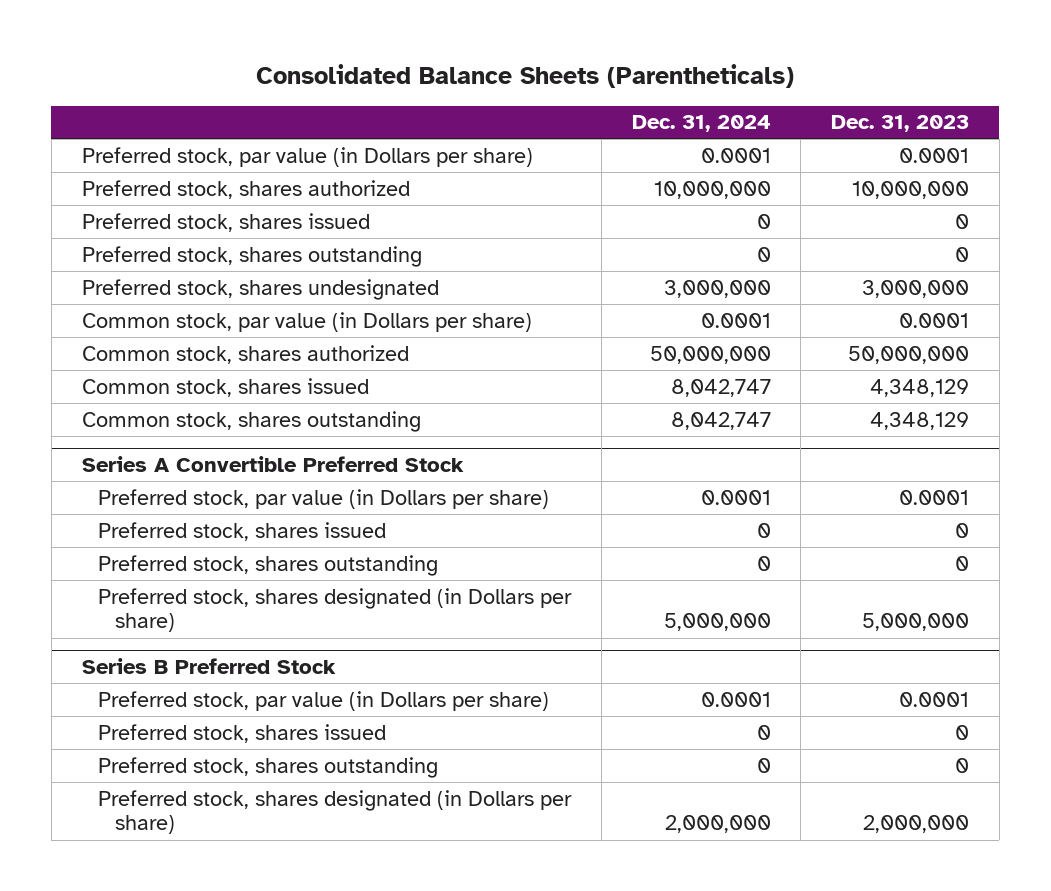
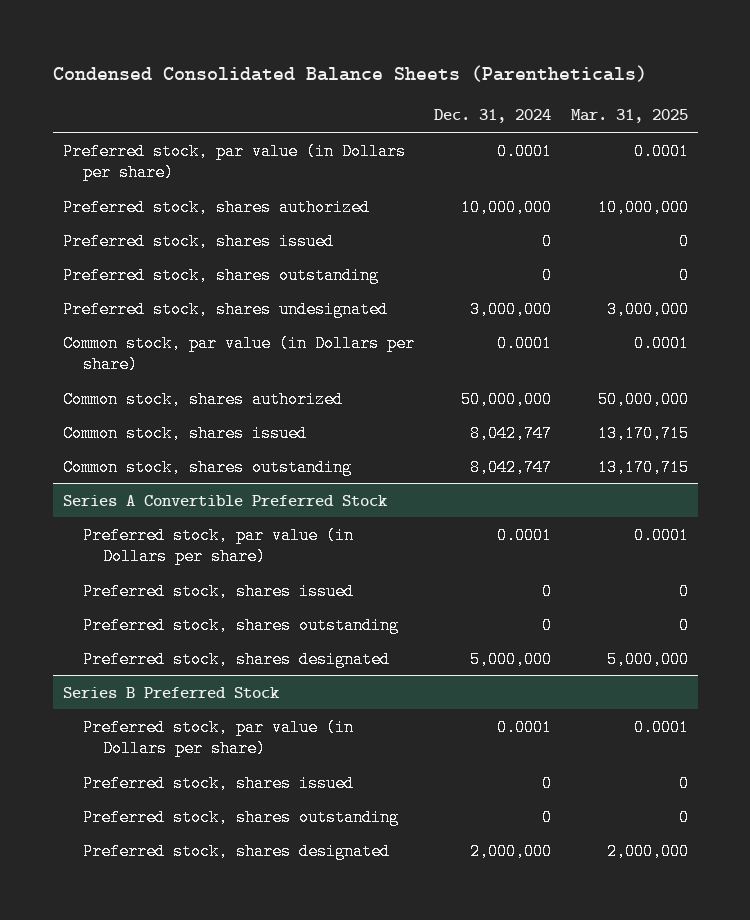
[256,64,795,89] Consolidated Balance Sheets (Parentheticals) -> [52,65,647,83] Condensed Consolidated Balance Sheets (Parentheticals)
[831,115,970,133] Dec. 31, 2023 -> none
none -> [570,109,688,124] Mar. 31, 2025
[98,587,573,633] Preferred stock, shares designated (in Dollars per share) -> [82,650,390,668] Preferred stock, shares designated
[98,789,573,835] Preferred stock, shares designated (in Dollars per share) -> [82,842,390,860] Preferred stock, shares designated

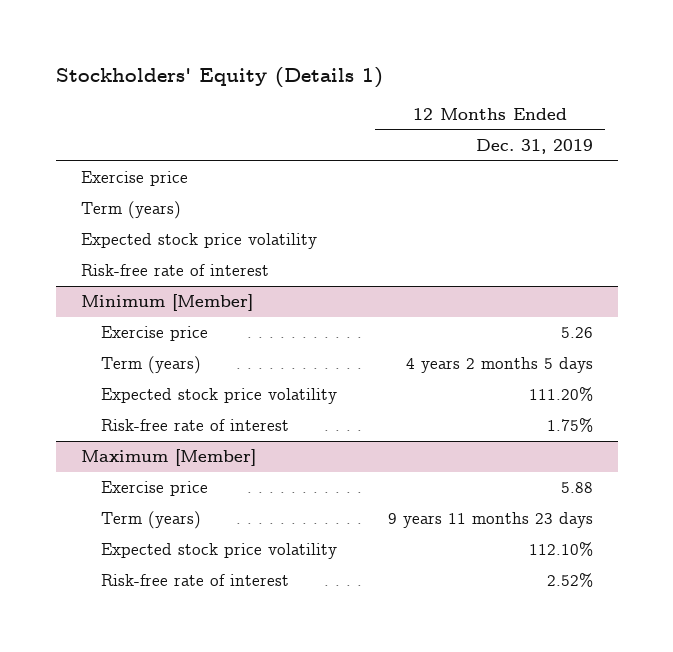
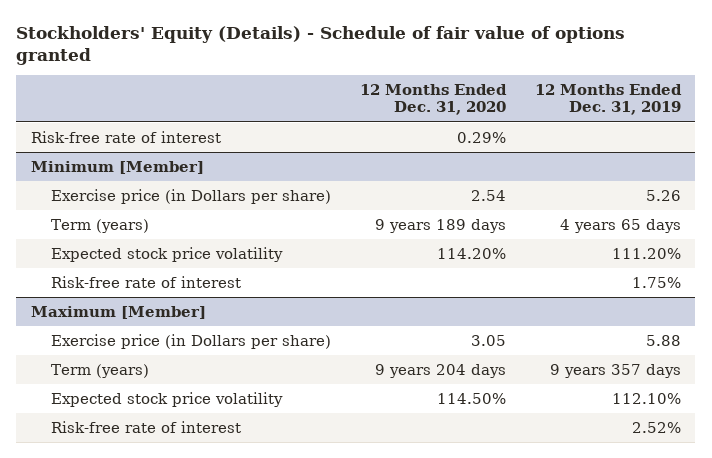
[55,67,383,89] Stockholders' Equity (Details 1) -> [16,25,626,65] Stockholders' Equity (Details) - Schedule of fair value of options granted
none -> [360,83,508,116] 12 Months Ended Dec. 31, 2020
[80,171,188,187] Exercise price -> none
[80,201,181,220] Term (years) -> none
[80,233,317,250] Expected stock price volatility -> none
[101,326,209,342] Exercise price -> [51,188,332,204] Exercise price (in Dollars per share)
[405,357,593,374] 4 years 2 months 5 days -> [559,218,681,233] 4 years 65 days
[101,481,209,497] Exercise price -> [51,333,332,349] Exercise price (in Dollars per share)
[387,512,593,529] 9 years 11 months 23 days -> [549,363,681,378] 9 years 357 days

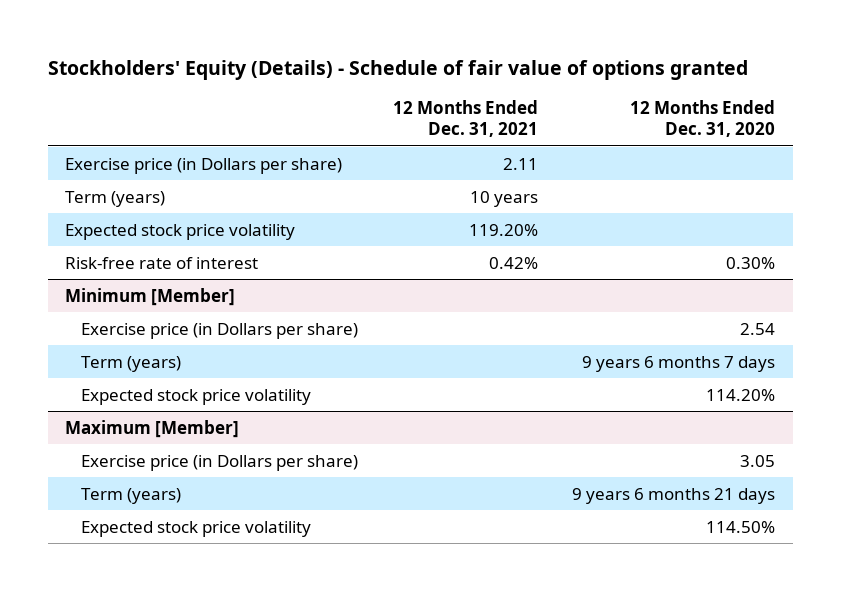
[534,83,682,116] 12 Months Ended Dec. 31, 2019 -> none
none -> [392,100,538,138] 12 Months Ended Dec. 31, 2021
none -> [65,157,343,174] Exercise price (in Dollars per share)
none -> [65,190,166,207] Term (years)
none -> [65,223,296,240] Expected stock price volatility
[457,131,507,143] 0.29% -> [726,256,776,269] 0.30%
[375,218,507,233] 9 years 189 days -> [582,355,776,372] 9 years 6 months 7 days
[51,275,242,288] Risk-free rate of interest -> none
[375,363,507,378] 9 years 204 days -> [572,487,776,504] 9 years 6 months 21 days
[51,420,242,433] Risk-free rate of interest -> none

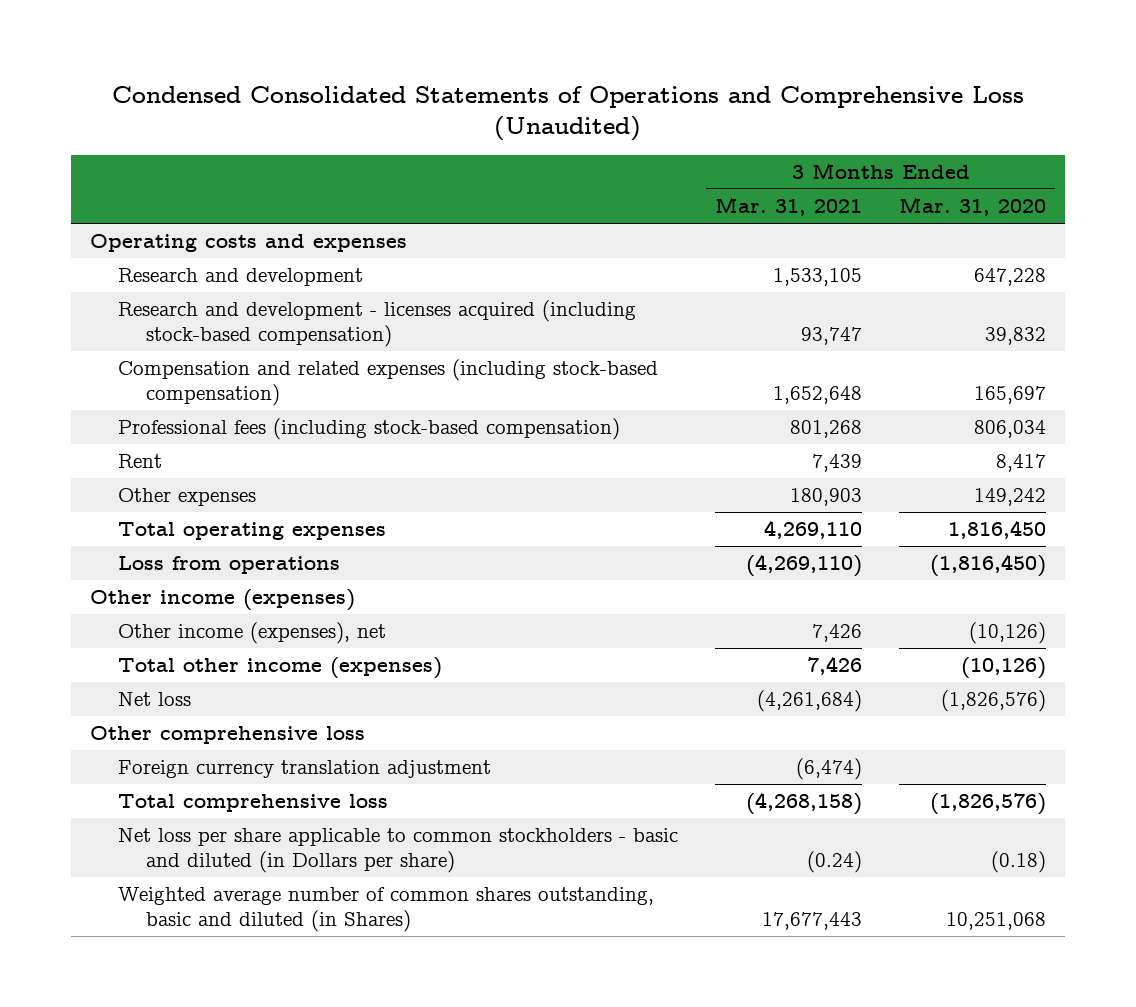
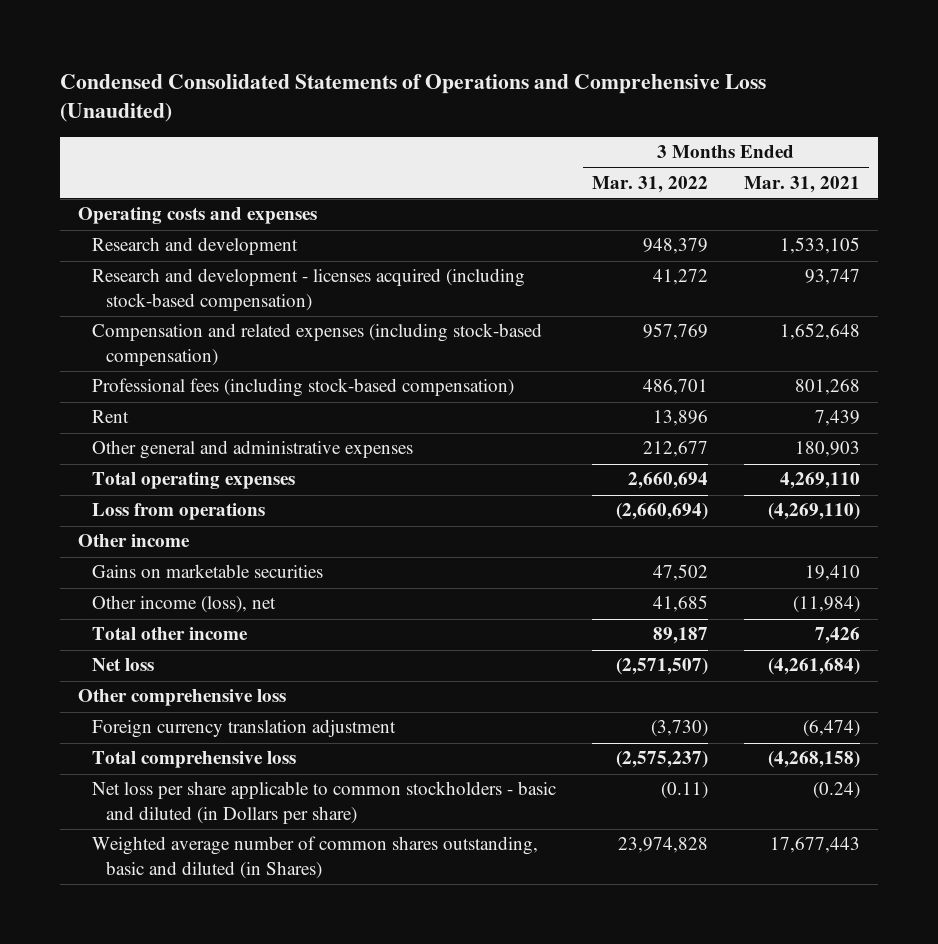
[899,196,1047,216] Mar. 31, 2020 -> none
none -> [591,175,708,193] Mar. 31, 2022
[118,488,257,507] Other expenses -> [92,440,414,460] Other general and administrative expenses
[89,589,355,612] Other income (expenses) -> [77,534,190,548] Other income
none -> [92,564,324,579] Gains on marketable securities
[118,622,387,645] Other income (expenses), net -> [92,595,277,614] Other income (loss), net
[812,624,863,643] 7,426 -> [792,596,860,614] (11,984)
[118,657,443,680] Total other income (expenses) -> [92,627,249,641] Total other income

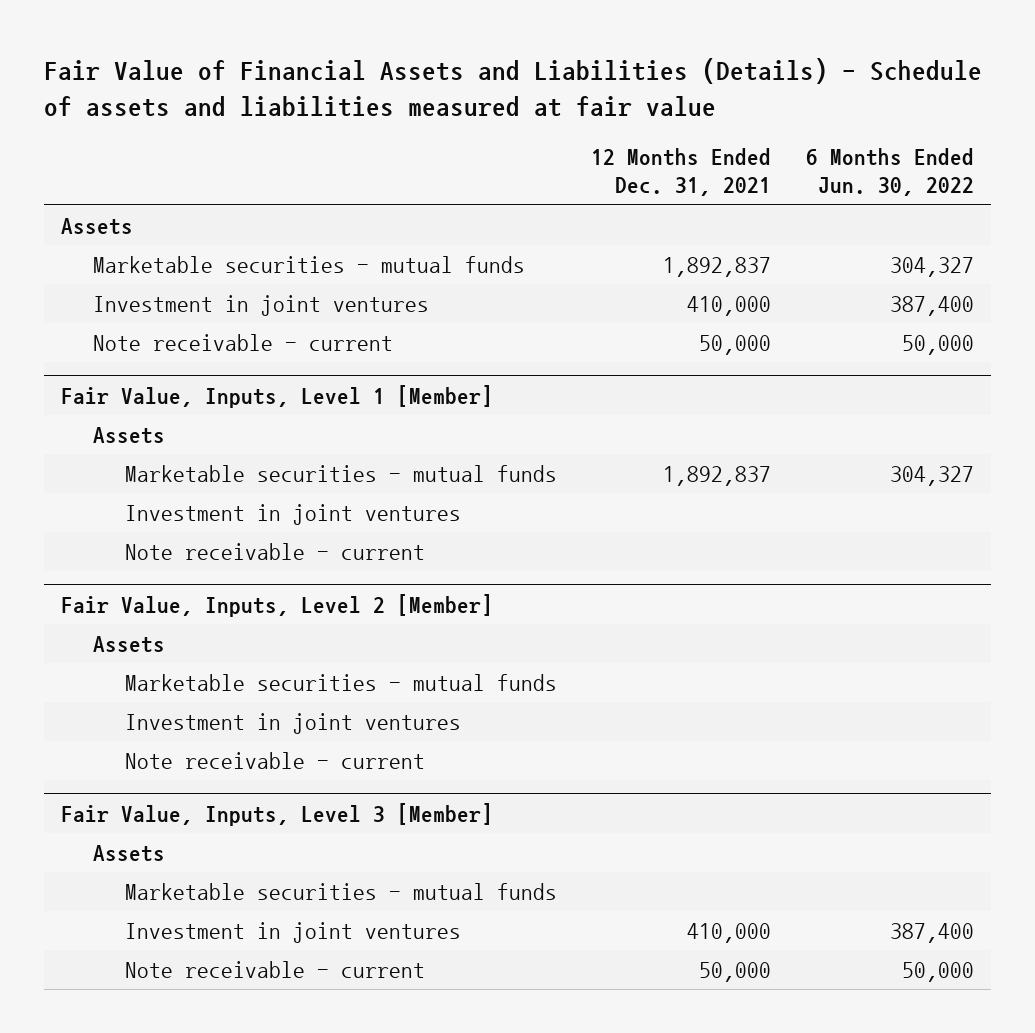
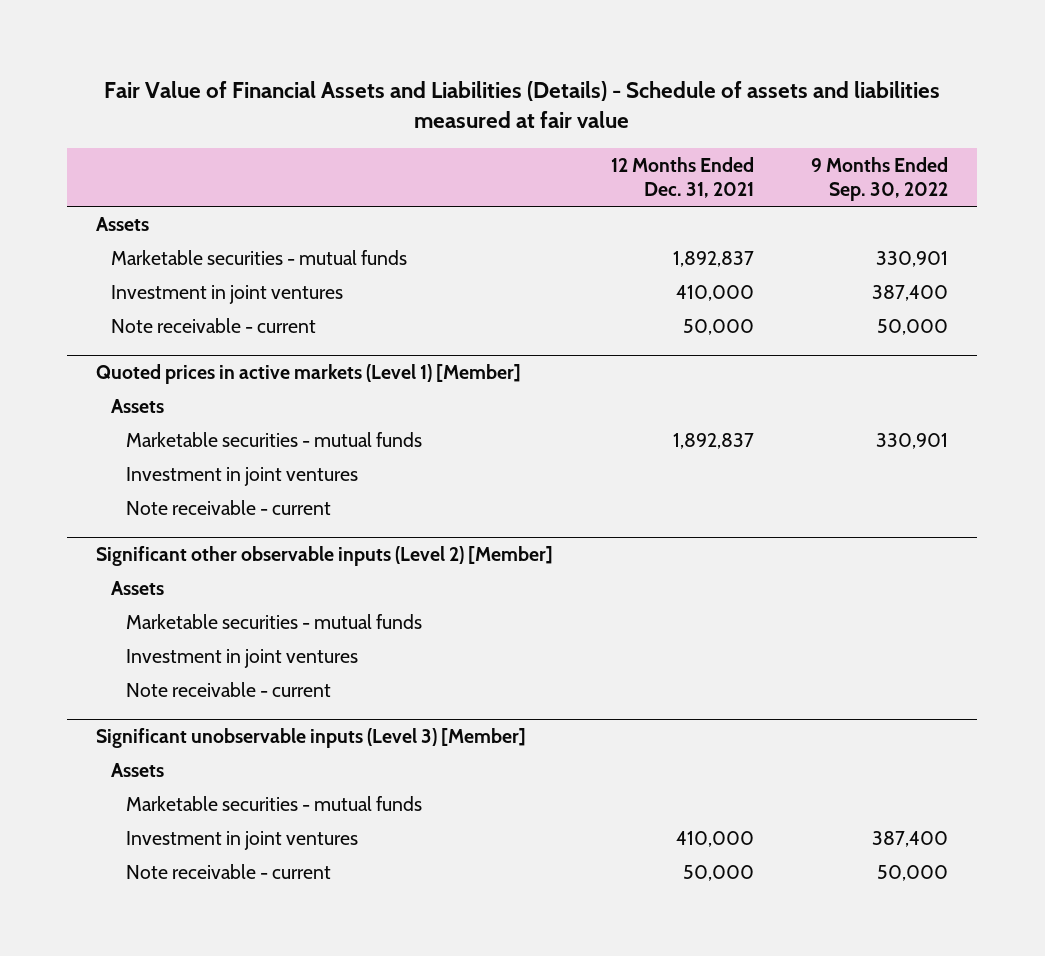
[806,148,975,197] 6 Months Ended Jun. 30, 2022 -> none
none -> [811,156,949,202] 9 Months Ended Sep. 30, 2022
[60,384,493,408] Fair Value, Inputs, Level 1 [Member] -> [96,363,522,384] Quoted prices in active markets (Level 1) [Member]
[60,593,493,617] Fair Value, Inputs, Level 2 [Member] -> [96,545,554,566] Significant other observable inputs (Level 2) [Member]
[60,802,493,826] Fair Value, Inputs, Level 3 [Member] -> [96,727,527,748] Significant unobservable inputs (Level 3) [Member]

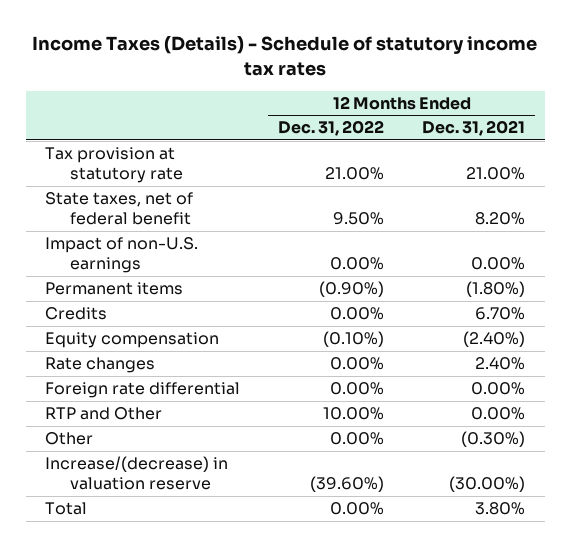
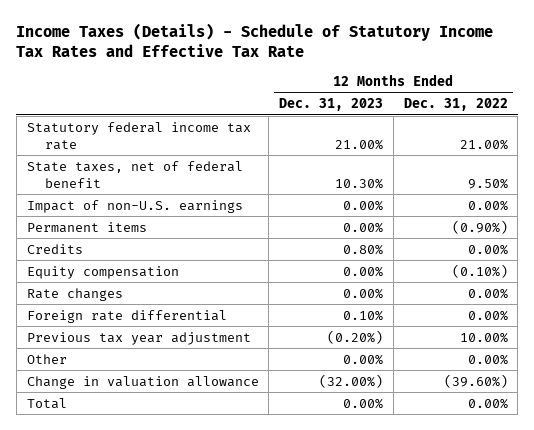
[32,36,538,76] Income Taxes (Details) - Schedule of statutory income tax rates -> [16,22,494,58] Income Taxes (Details) - Schedule of Statutory Income Tax Rates and Effective Tax Rate
[422,120,526,137] Dec. 31, 2021 -> none
none -> [279,98,384,112] Dec. 31, 2023
[44,147,183,184] Tax provision at statutory rate -> [26,121,251,150] Statutory federal income tax rate
[44,407,162,421] RTP and Other -> none
none -> [26,331,251,345] Previous tax year adjustment
[44,456,228,491] Increase/(decrease) in valuation reserve -> [26,375,259,389] Change in valuation allowance

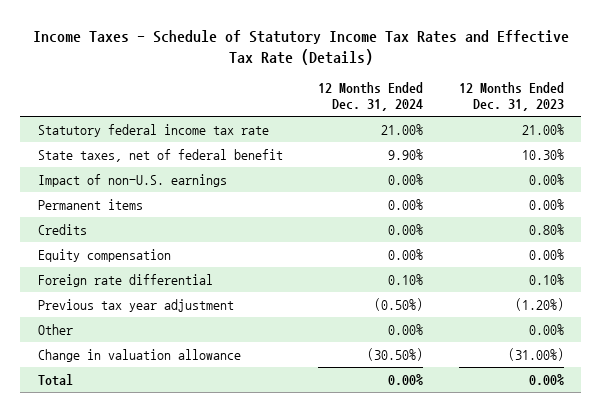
[16,22,494,58] Income Taxes (Details) - Schedule of Statutory Income Tax Rates and Effective Tax Rate -> [32,30,569,66] Income Taxes - Schedule of Statutory Income Tax Rates and Effective Tax Rate (Details)
[403,98,508,112] Dec. 31, 2022 -> none
none -> [318,82,424,112] 12 Months Ended Dec. 31, 2024
[26,287,123,301] Rate changes -> none
[327,329,384,344] (0.20%) -> [514,297,564,311] (1.20%)
[319,373,384,388] (32.00%) -> [507,347,564,361] (31.00%)

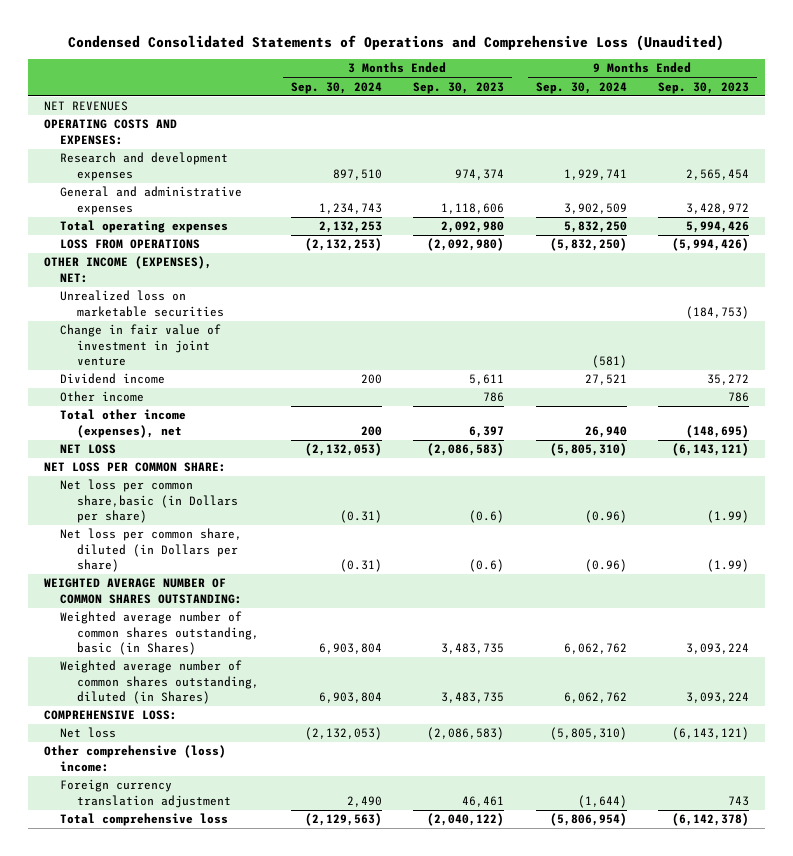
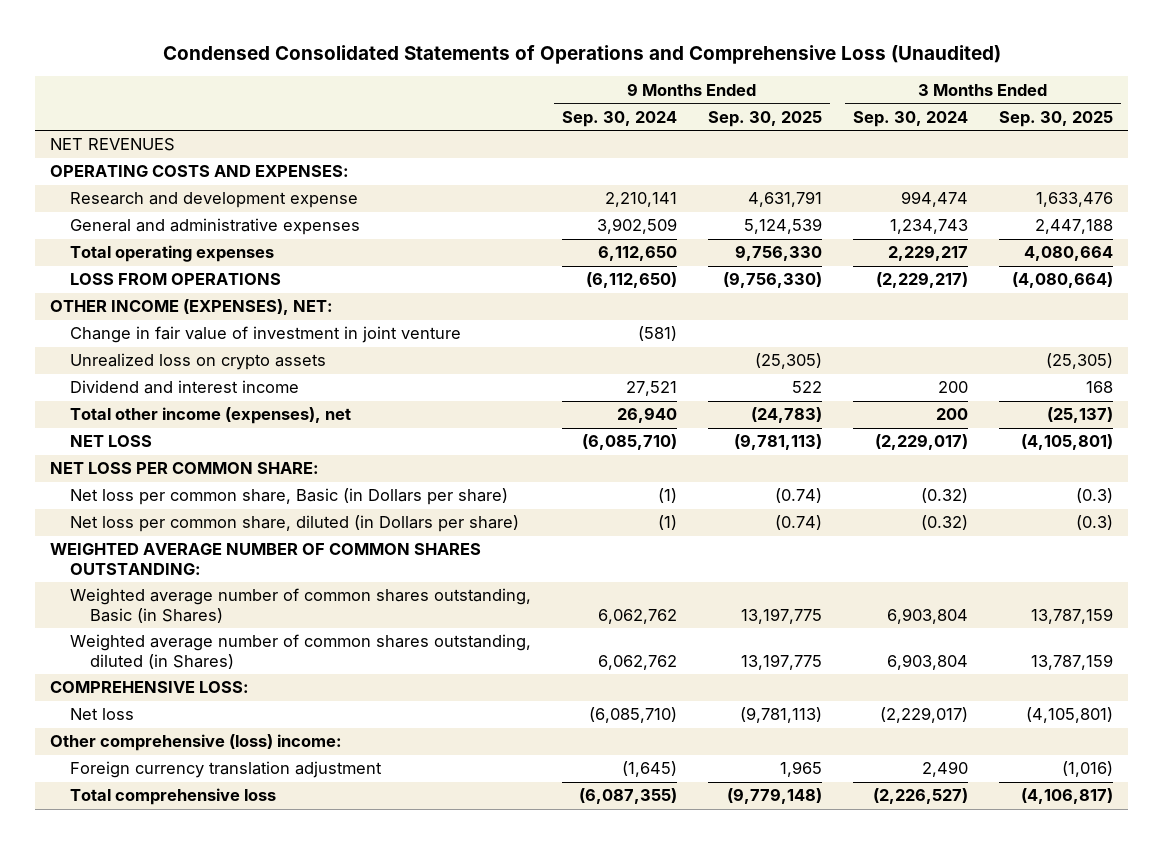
[413,81,505,94] Sep. 30, 2023 -> none
[658,81,750,94] Sep. 30, 2023 -> none
none -> [708,110,823,127] Sep. 30, 2025
none -> [998,110,1113,127] Sep. 30, 2025
[60,152,229,181] Research and development expenses -> [70,192,359,209] Research and development expense
[332,168,382,180] 897,510 -> [901,191,969,208] 994,474
[563,168,627,180] 1,929,741 -> [605,192,678,208] 2,210,141
[318,221,382,234] 2,132,253 -> [888,245,969,262] 2,229,217
[563,221,627,234] 5,832,250 -> [598,246,678,262] 6,112,650
[304,238,382,252] (2,132,253) -> [876,272,969,289] (2,229,217)
[549,238,627,252] (5,832,250) -> [586,272,678,289] (6,112,650)
[60,290,225,317] Unrealized loss on marketable securities -> none
[60,391,145,403] Other income -> none
none -> [70,353,327,371] Unrealized loss on crypto assets
[60,373,166,385] Dividend income -> [70,380,300,395] Dividend and interest income
[304,443,382,457] (2,132,053) -> [875,434,969,451] (2,229,017)
[549,443,627,457] (5,805,310) -> [582,434,678,451] (6,085,710)
[60,479,239,523] Net loss per common share,basic (in Dollars per share) -> [70,488,509,506] Net loss per common share, Basic (in Dollars per share)
[339,509,382,523] (0.31) -> [921,488,969,504] (0.32)
[584,509,627,523] (0.96) -> [658,488,678,504] (1)
[339,558,382,572] (0.31) -> [921,515,969,531] (0.32)
[584,558,627,572] (0.96) -> [658,515,678,531] (1)
[60,611,260,655] Weighted average number of common shares outstanding, basic (in Shares) -> [70,588,532,623] Weighted average number of common shares outstanding, Basic (in Shares)
[304,727,382,741] (2,132,053) -> [880,707,969,724] (2,229,017)
[549,727,627,741] (5,805,310) -> [589,707,678,724] (6,085,710)
[577,794,627,808] (1,644) -> [622,761,678,778] (1,645)
[304,813,382,827] (2,129,563) -> [873,788,969,805] (2,226,527)
[549,813,627,827] (5,806,954) -> [579,788,678,805] (6,087,355)

